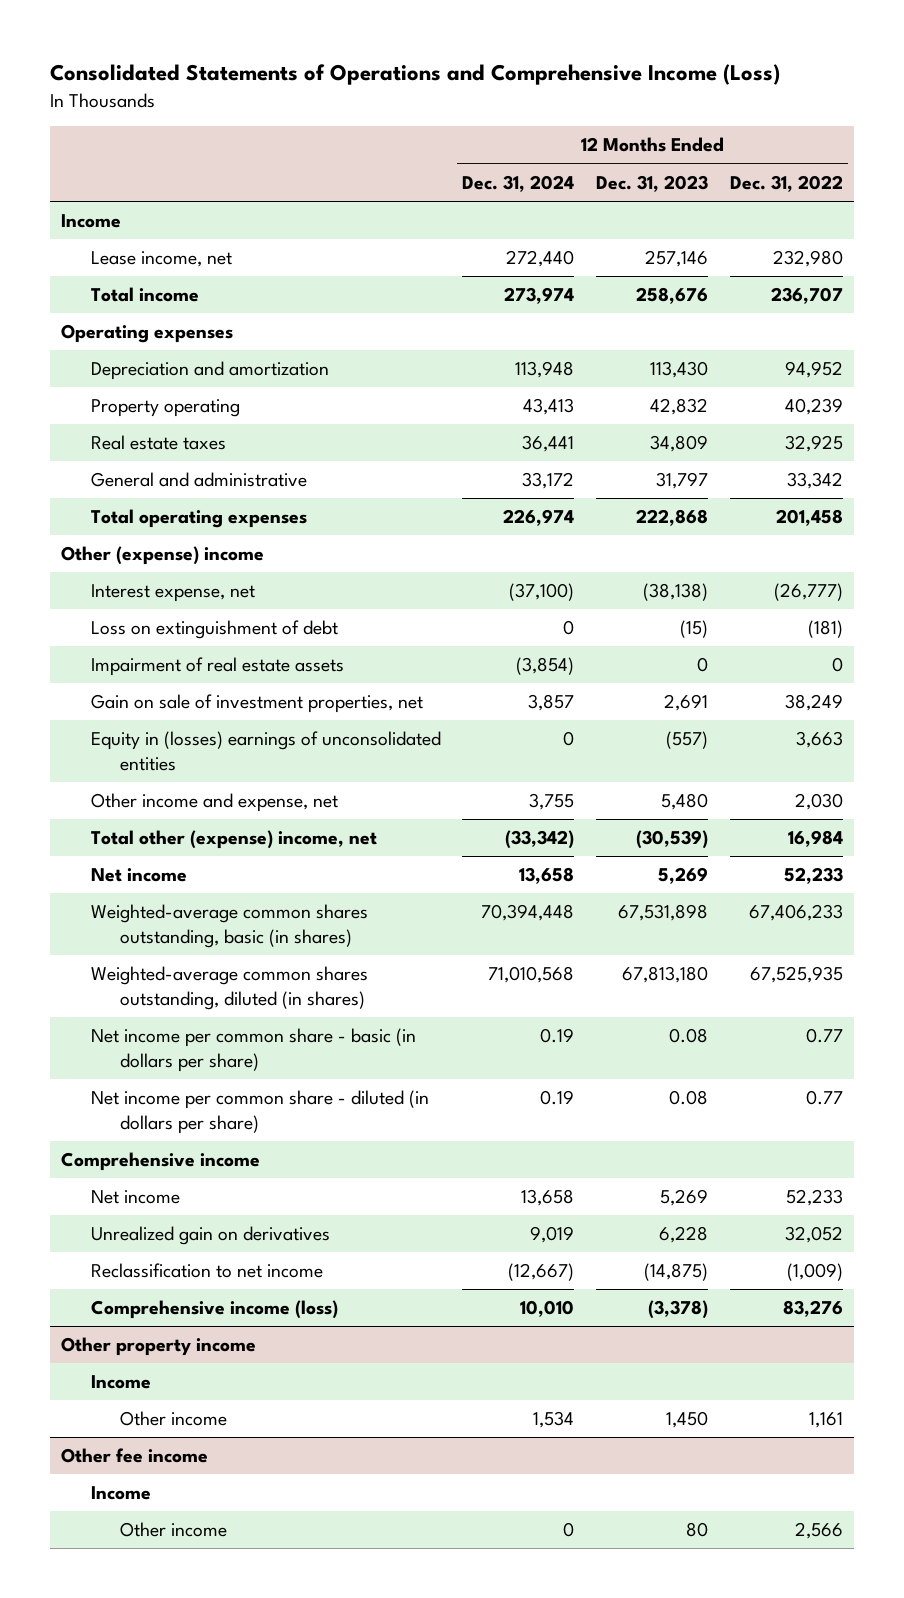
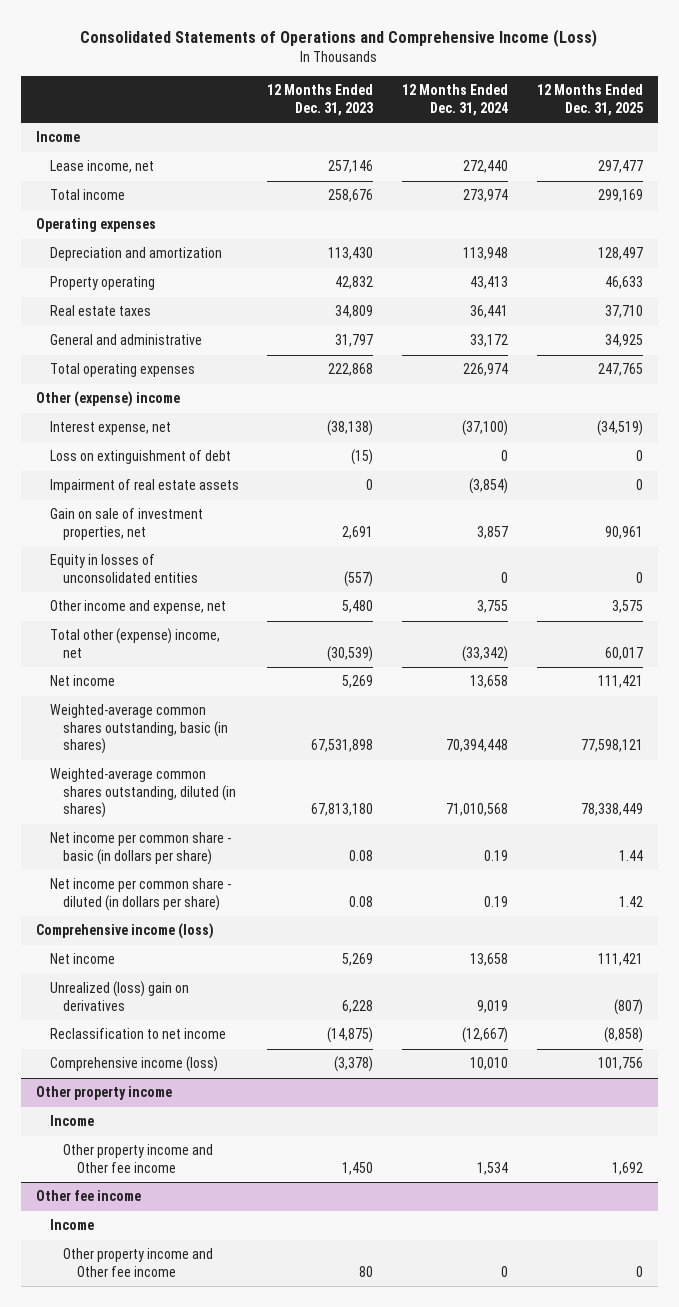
[729,174,843,192] Dec. 31, 2022 -> none
none -> [537,84,644,116] 12 Months Ended Dec. 31, 2025
[90,731,441,771] Equity in (losses) earnings of unconsolidated entities -> [49,554,199,583] Equity in losses of unconsolidated entities
[61,1152,261,1172] Comprehensive income -> [35,923,214,940] Comprehensive income (loss)
[90,1226,330,1246] Unrealized gain on derivatives -> [49,981,189,1011] Unrealized (loss) gain on derivatives
[120,1411,228,1427] Other income -> [63,1144,214,1173] Other property income and Other fee income
[120,1522,228,1538] Other income -> [63,1248,214,1277] Other property income and Other fee income

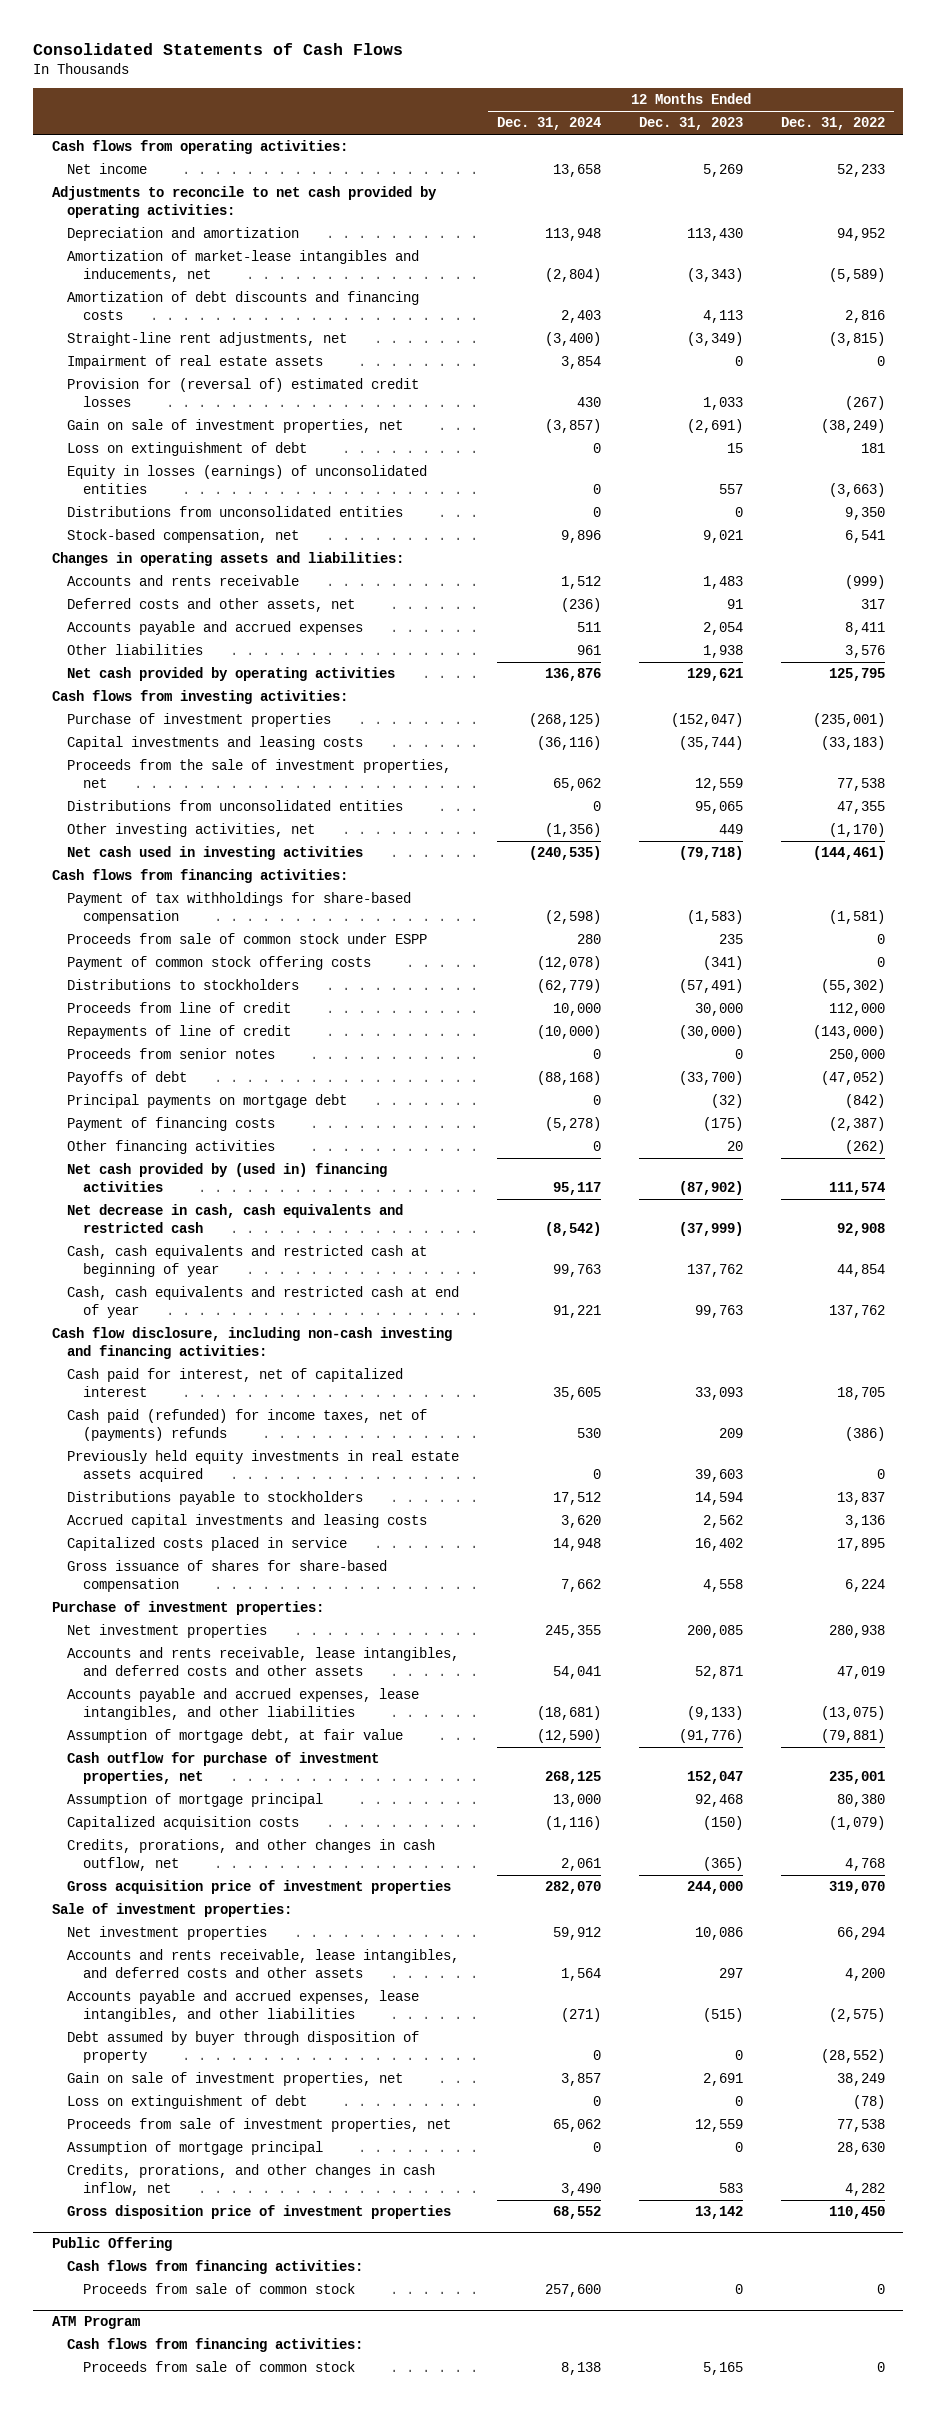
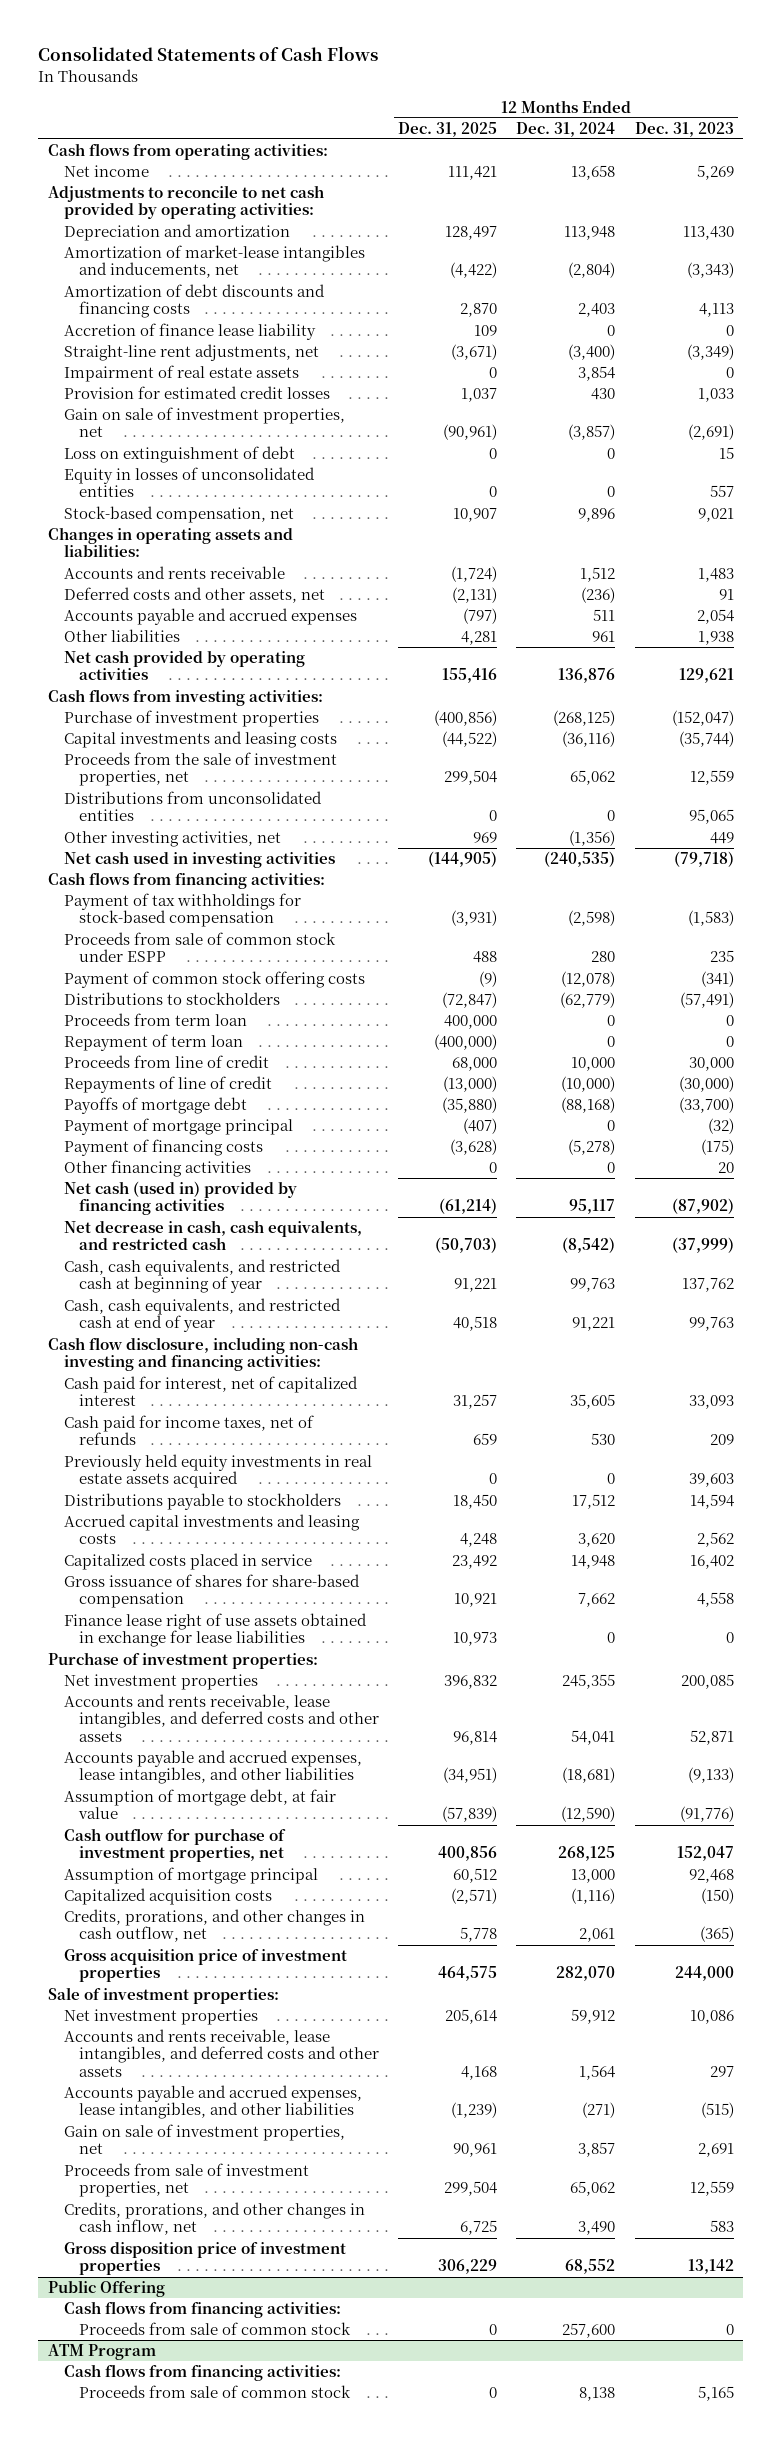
[780,117,885,131] Dec. 31, 2022 -> none
none -> [398,121,498,137] Dec. 31, 2025
none -> [63,323,316,341] Accretion of finance lease liability
[67,378,420,408] Provision for (reversal of) estimated credit losses -> [63,386,330,400] Provision for estimated credit losses
[67,506,404,518] Distributions from unconsolidated entities -> none
[67,465,428,495] Equity in losses (earnings) of unconsolidated entities -> [63,467,315,498] Equity in losses of unconsolidated entities
[67,892,412,925] Payment of tax withholdings for share-based compensation -> [63,893,301,928] Payment of tax withholdings for stock-based compensation
none -> [63,1013,247,1027] Proceeds from term loan
none -> [63,1034,243,1052] Repayment of term loan
[67,1048,276,1060] Proceeds from senior notes -> none
[67,1071,188,1086] Payoffs of debt -> [63,1097,247,1115] Payoffs of mortgage debt
[67,1094,348,1109] Principal payments on mortgage debt -> [63,1118,293,1136] Payment of mortgage principal
[67,1163,388,1193] Net cash provided by (used in) financing activities -> [63,1181,297,1216] Net cash (used in) provided by financing activities
[67,1204,404,1234] Net decrease in cash, cash equivalents and restricted cash -> [63,1220,362,1251] Net decrease in cash, cash equivalents, and restricted cash
[67,1245,428,1278] Cash, cash equivalents and restricted cash at beginning of year -> [63,1259,341,1294] Cash, cash equivalents, and restricted cash at beginning of year
[67,1286,460,1319] Cash, cash equivalents and restricted cash at end of year -> [63,1298,341,1333] Cash, cash equivalents, and restricted cash at end of year
[67,1409,428,1442] Cash paid (refunded) for income taxes, net of (payments) refunds -> [63,1415,314,1446] Cash paid for income taxes, net of refunds
none -> [63,1613,367,1648] Finance lease right of use assets obtained in exchange for lease liabilities
[67,2031,420,2064] Debt assumed by buyer through disposition of property -> none
[67,2095,308,2110] Loss on extinguishment of debt -> none
[67,2141,324,2156] Assumption of mortgage principal -> none

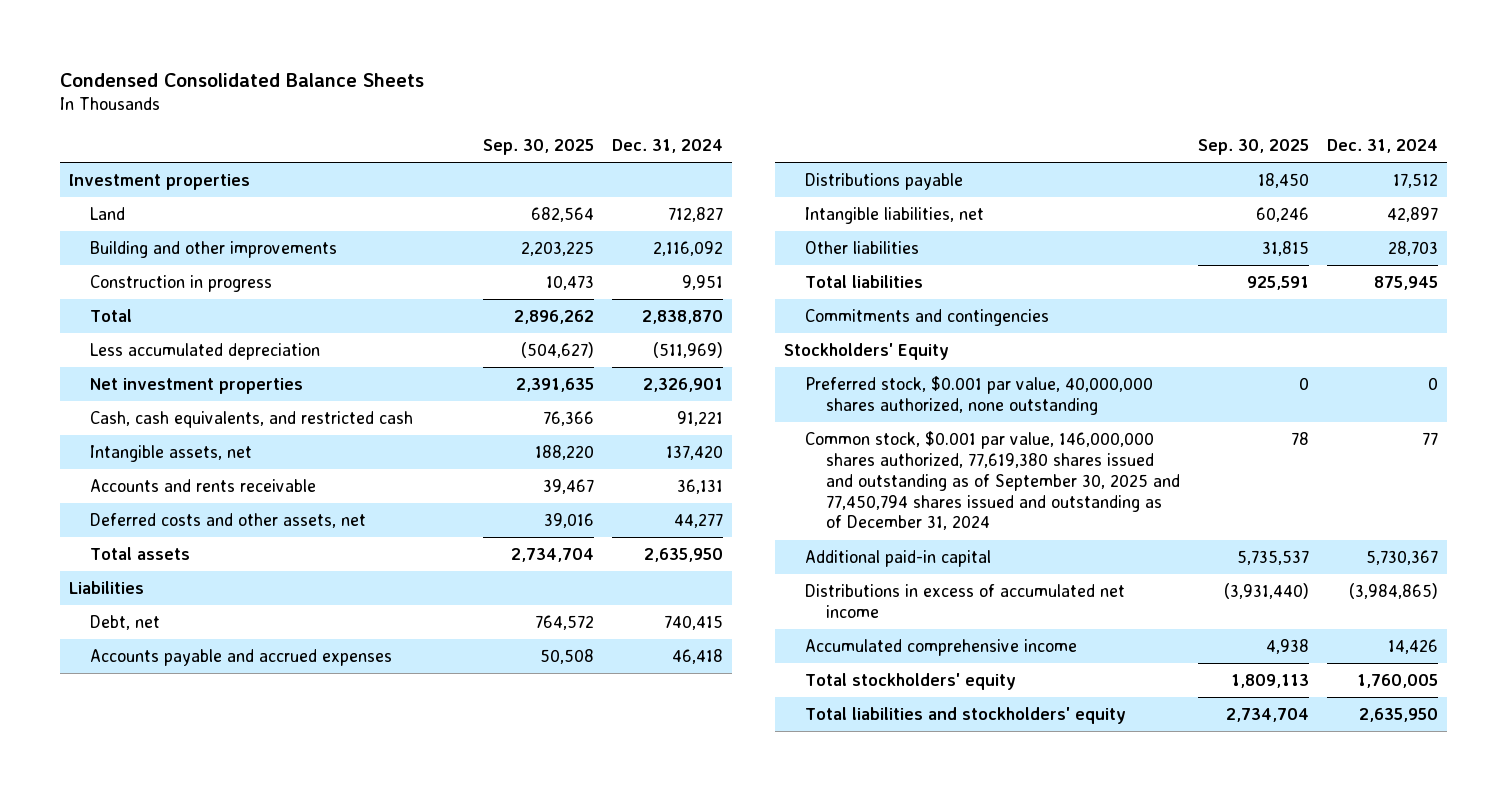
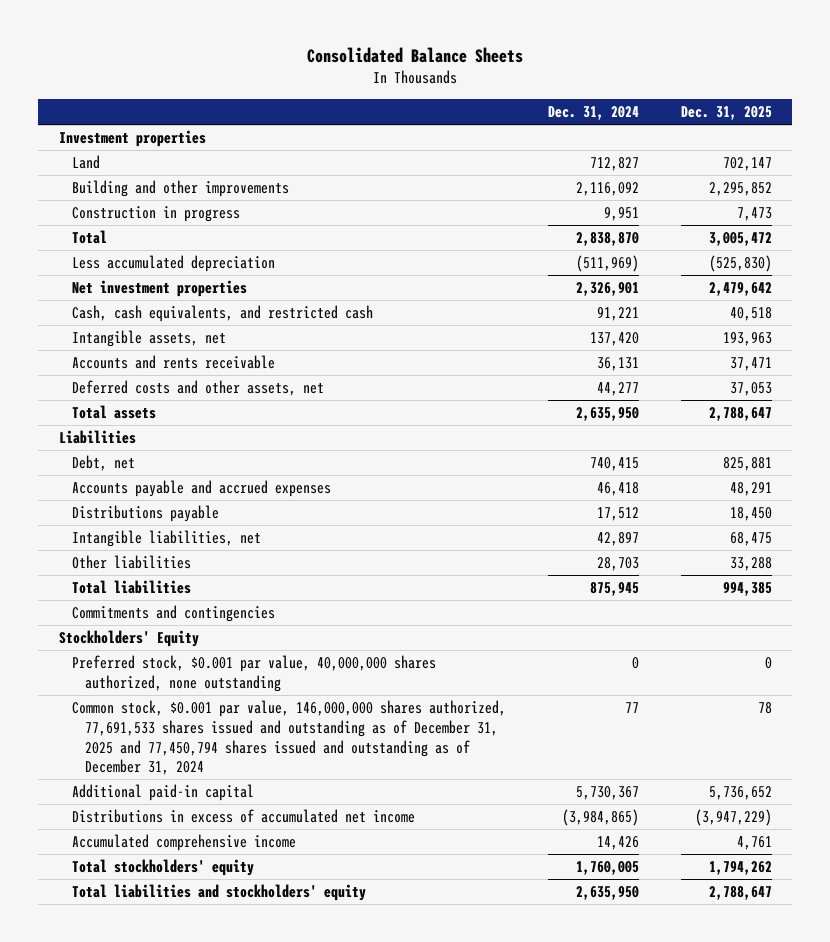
[59,72,424,87] Condensed Consolidated Balance Sheets -> [307,47,524,64] Consolidated Balance Sheets
[482,138,594,155] Sep. 30, 2025 -> none
none -> [680,105,772,120] Dec. 31, 2025
[805,431,1180,531] Common stock, $0.001 par value, 146,000,000 shares authorized, 77,619,380 shares issued and outstanding as of September 30, 2025 and 77,450,794 shares issued and outstanding as of December 31, 2024 -> [71,700,506,776] Common stock, $0.001 par value, 146,000,000 shares authorized, 77,691,533 shares issued and outstanding as of December 31, 2025 and 77,450,794 shares issued and outstanding as of December 31, 2024

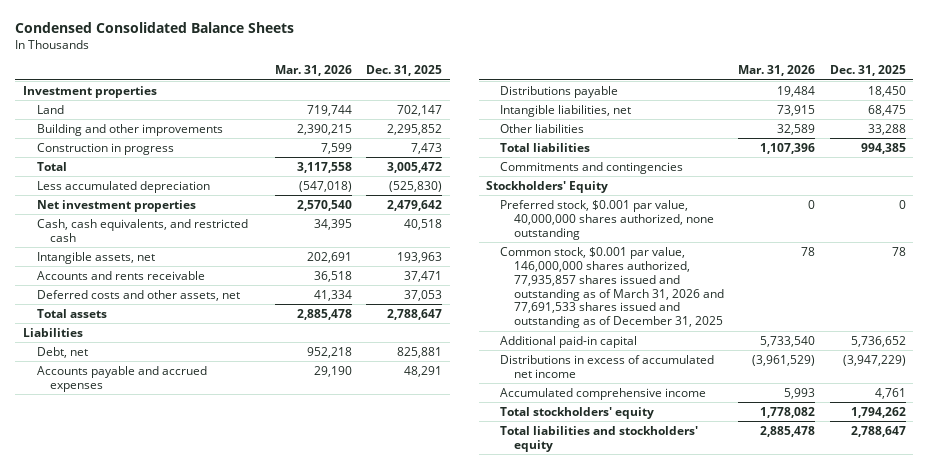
[307,47,524,64] Consolidated Balance Sheets -> [15,22,295,34] Condensed Consolidated Balance Sheets
[547,105,639,120] Dec. 31, 2024 -> none
none -> [274,65,352,77] Mar. 31, 2026
[71,700,506,776] Common stock, $0.001 par value, 146,000,000 shares authorized, 77,691,533 shares issued and outstanding as of December 31, 2025 and 77,450,794 shares issued and outstanding as of December 31, 2024 -> [499,246,724,329] Common stock, $0.001 par value, 146,000,000 shares authorized, 77,935,857 shares issued and outstanding as of March 31, 2026 and 77,691,533 shares issued and outstanding as of December 31, 2025

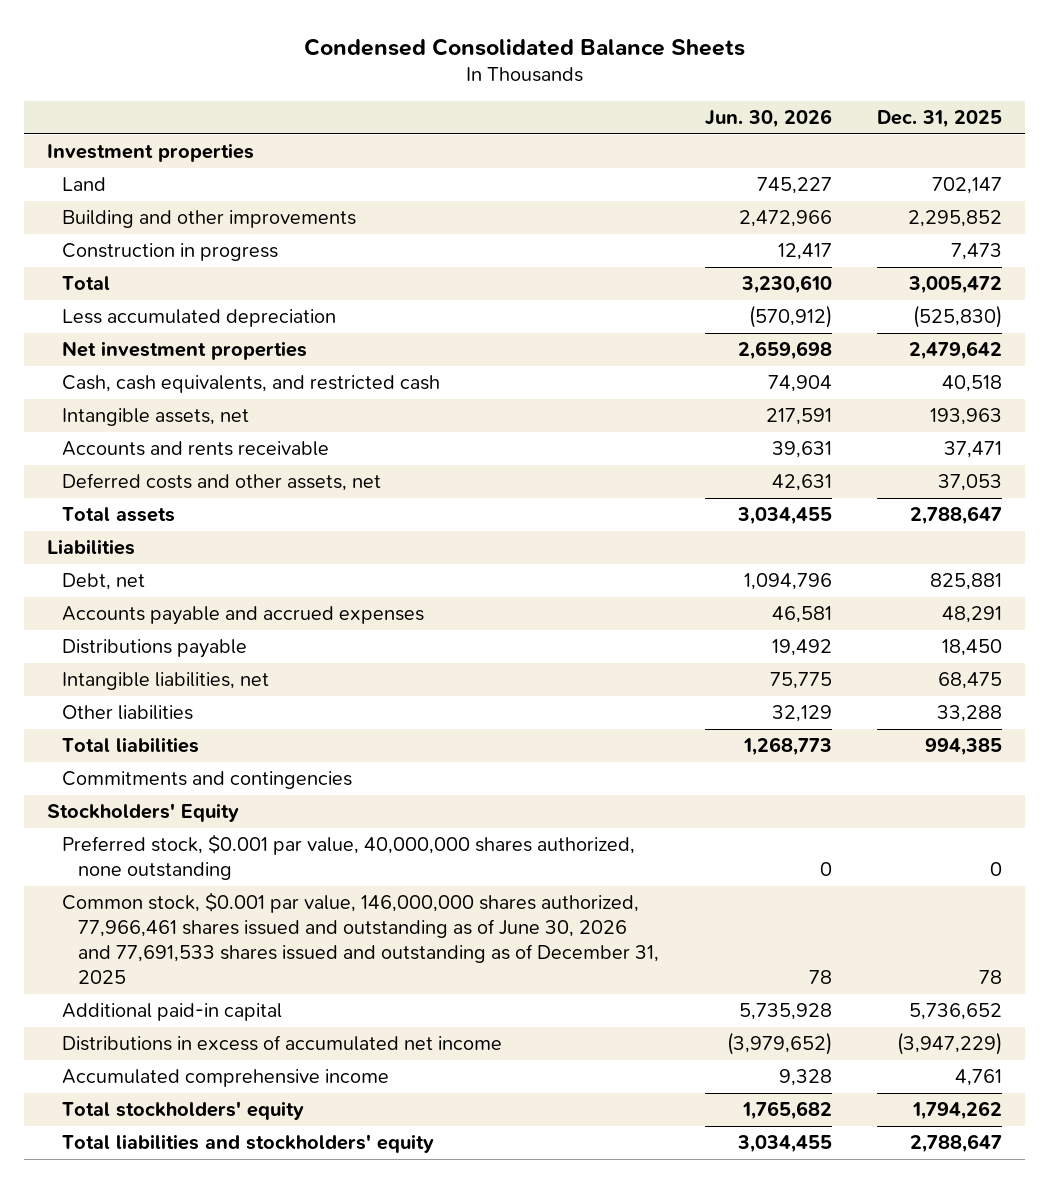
[274,65,352,77] Mar. 31, 2026 -> none
none -> [704,109,832,129] Jun. 30, 2026
[499,246,724,329] Common stock, $0.001 par value, 146,000,000 shares authorized, 77,935,857 shares issued and outstanding as of March 31, 2026 and 77,691,533 shares issued and outstanding as of December 31, 2025 -> [62,892,660,985] Common stock, $0.001 par value, 146,000,000 shares authorized, 77,966,461 shares issued and outstanding as of June 30, 2026 and 77,691,533 shares issued and outstanding as of December 31, 2025

